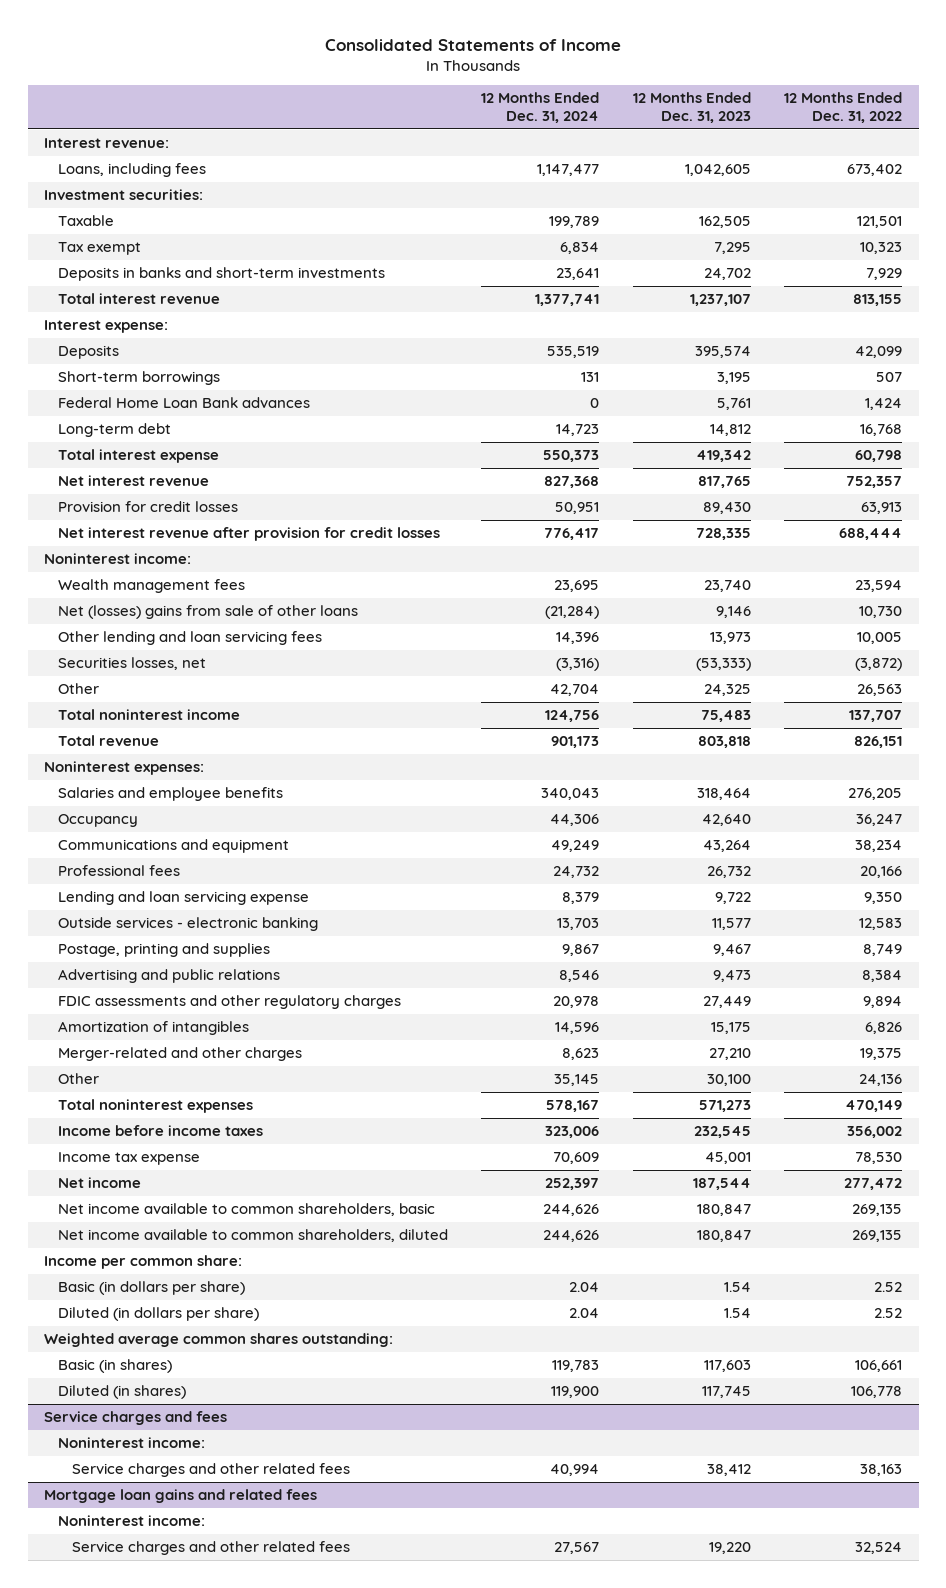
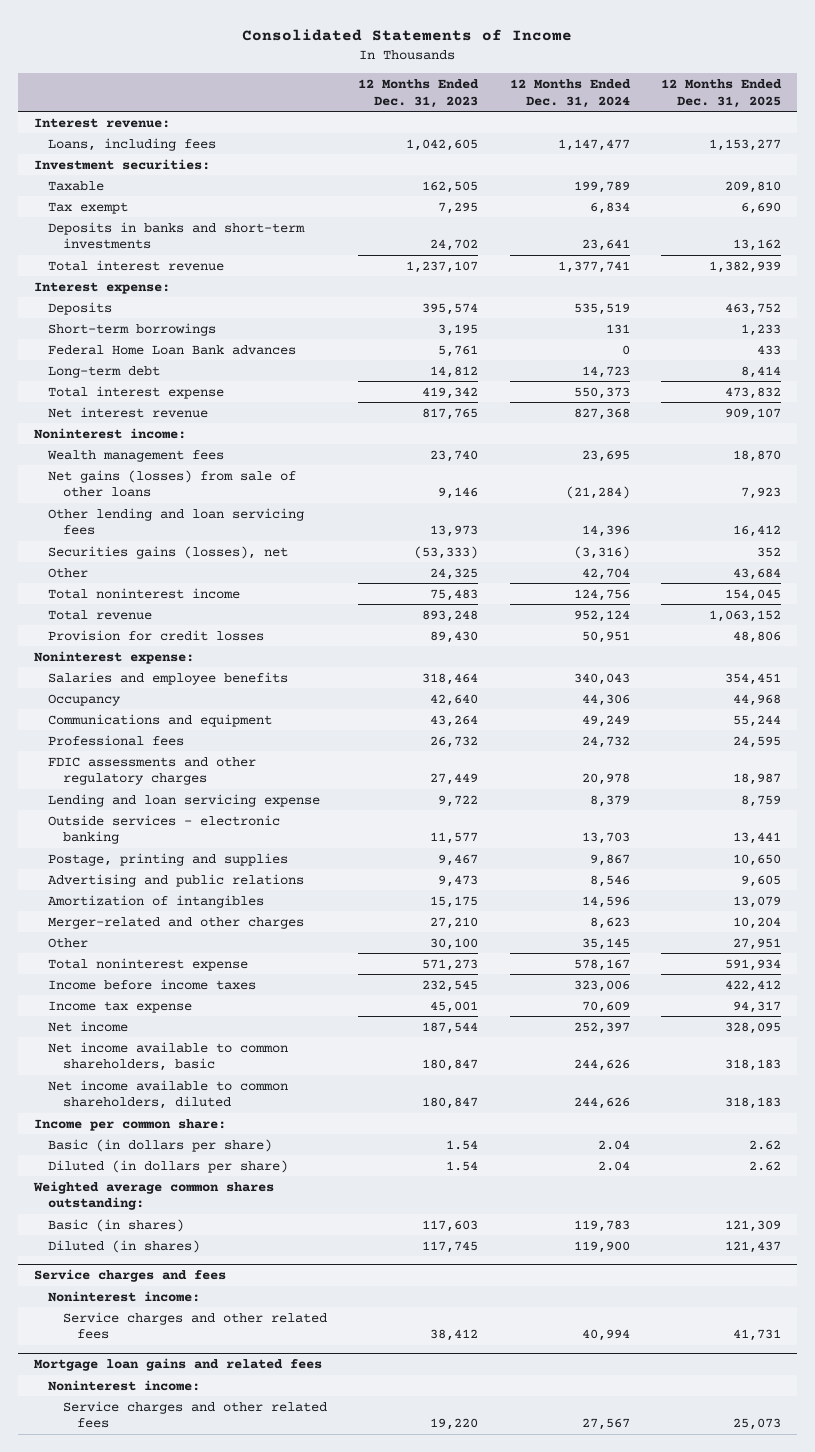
[783,92,902,124] 12 Months Ended Dec. 31, 2022 -> none
none -> [661,78,783,108] 12 Months Ended Dec. 31, 2025
[58,527,441,542] Net interest revenue after provision for credit losses -> none
[58,605,359,620] Net (losses) gains from sale of other loans -> [48,469,297,498] Net gains (losses) from sale of other loans
[58,657,207,671] Securities losses, net -> [48,545,289,559] Securities gains (losses), net
[551,736,600,749] 901,173 -> [573,609,630,622] 952,124
[697,736,751,749] 803,818 -> [422,609,479,622] 893,248
[58,501,239,513] Provision for credit losses -> [48,629,265,641] Provision for credit losses
[44,761,205,776] Noninterest expenses: -> [33,650,194,664] Noninterest expense:
[58,995,402,1010] FDIC assessments and other regulatory charges -> [48,756,257,786] FDIC assessments and other regulatory charges
[58,1099,254,1114] Total noninterest expenses -> [48,957,249,971] Total noninterest expense

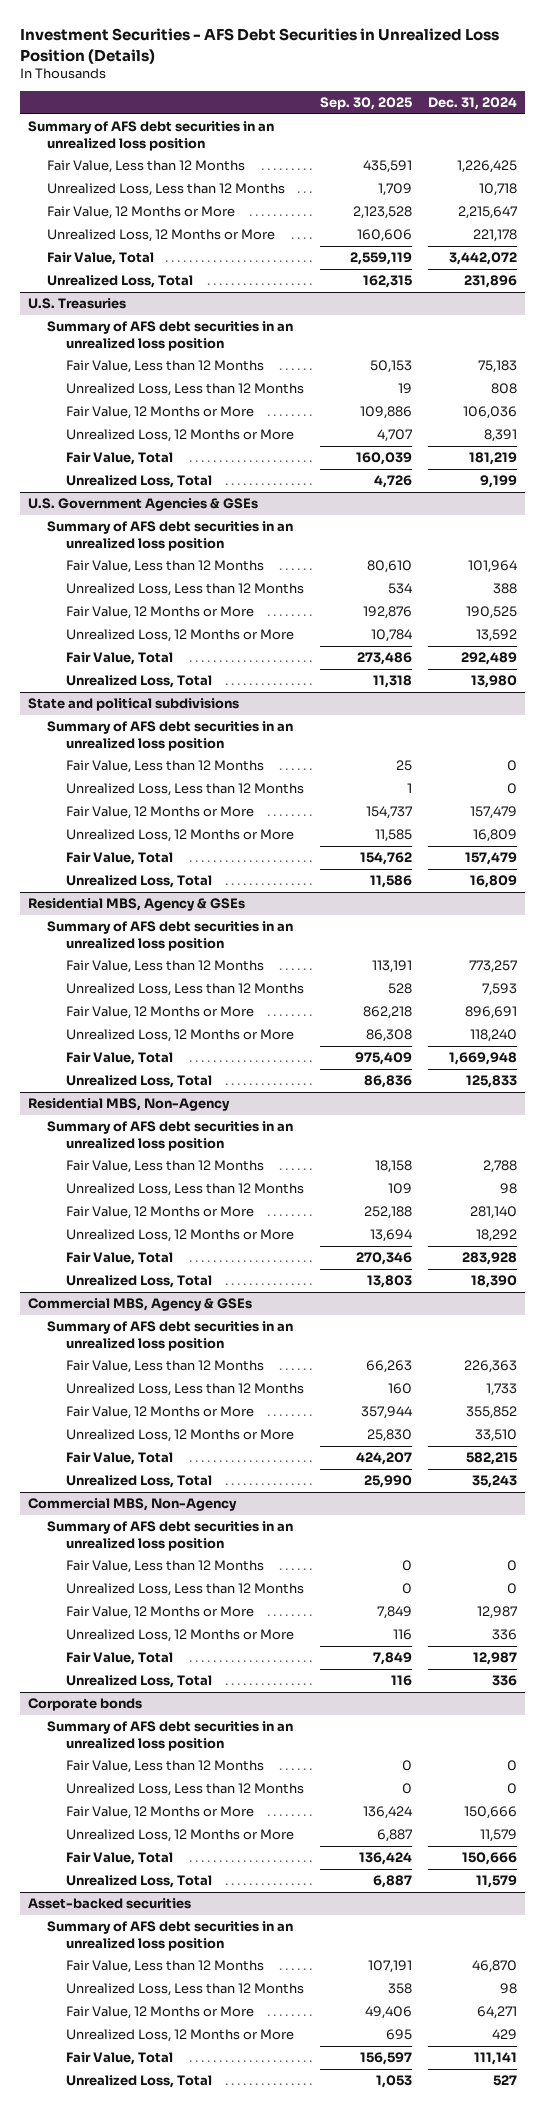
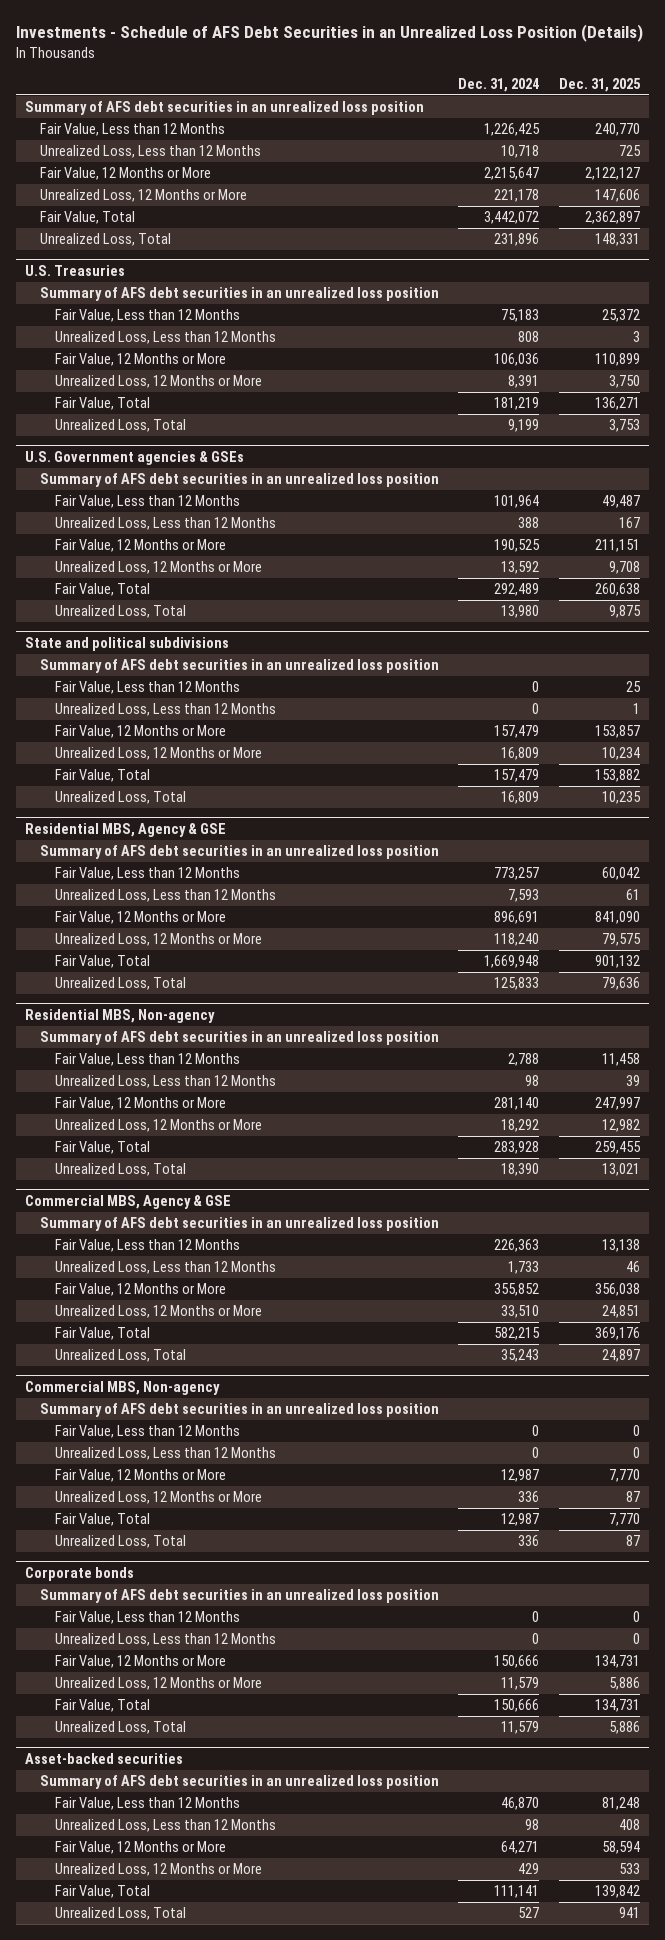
[20,28,500,64] Investment Securities - AFS Debt Securities in Unrealized Loss Position (Details) -> [15,24,643,43] Investments - Schedule of AFS Debt Securities in an Unrealized Loss Position (Details)
[319,97,412,111] Sep. 30, 2025 -> none
none -> [558,78,641,93] Dec. 31, 2025
[28,498,259,512] U.S. Government Agencies & GSEs -> [25,450,245,465] U.S. Government agencies & GSEs
[28,898,246,912] Residential MBS, Agency & GSEs -> [25,822,227,837] Residential MBS, Agency & GSE
[28,1098,231,1112] Residential MBS, Non-Agency -> [25,1008,216,1023] Residential MBS, Non-agency
[28,1298,253,1312] Commercial MBS, Agency & GSEs -> [25,1194,232,1209] Commercial MBS, Agency & GSE
[28,1498,238,1512] Commercial MBS, Non-Agency -> [25,1380,221,1395] Commercial MBS, Non-agency

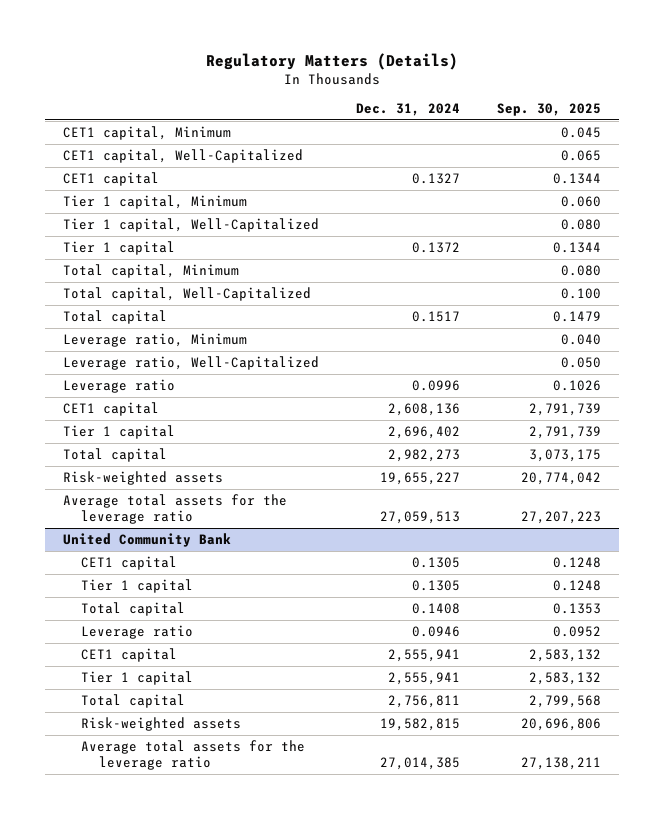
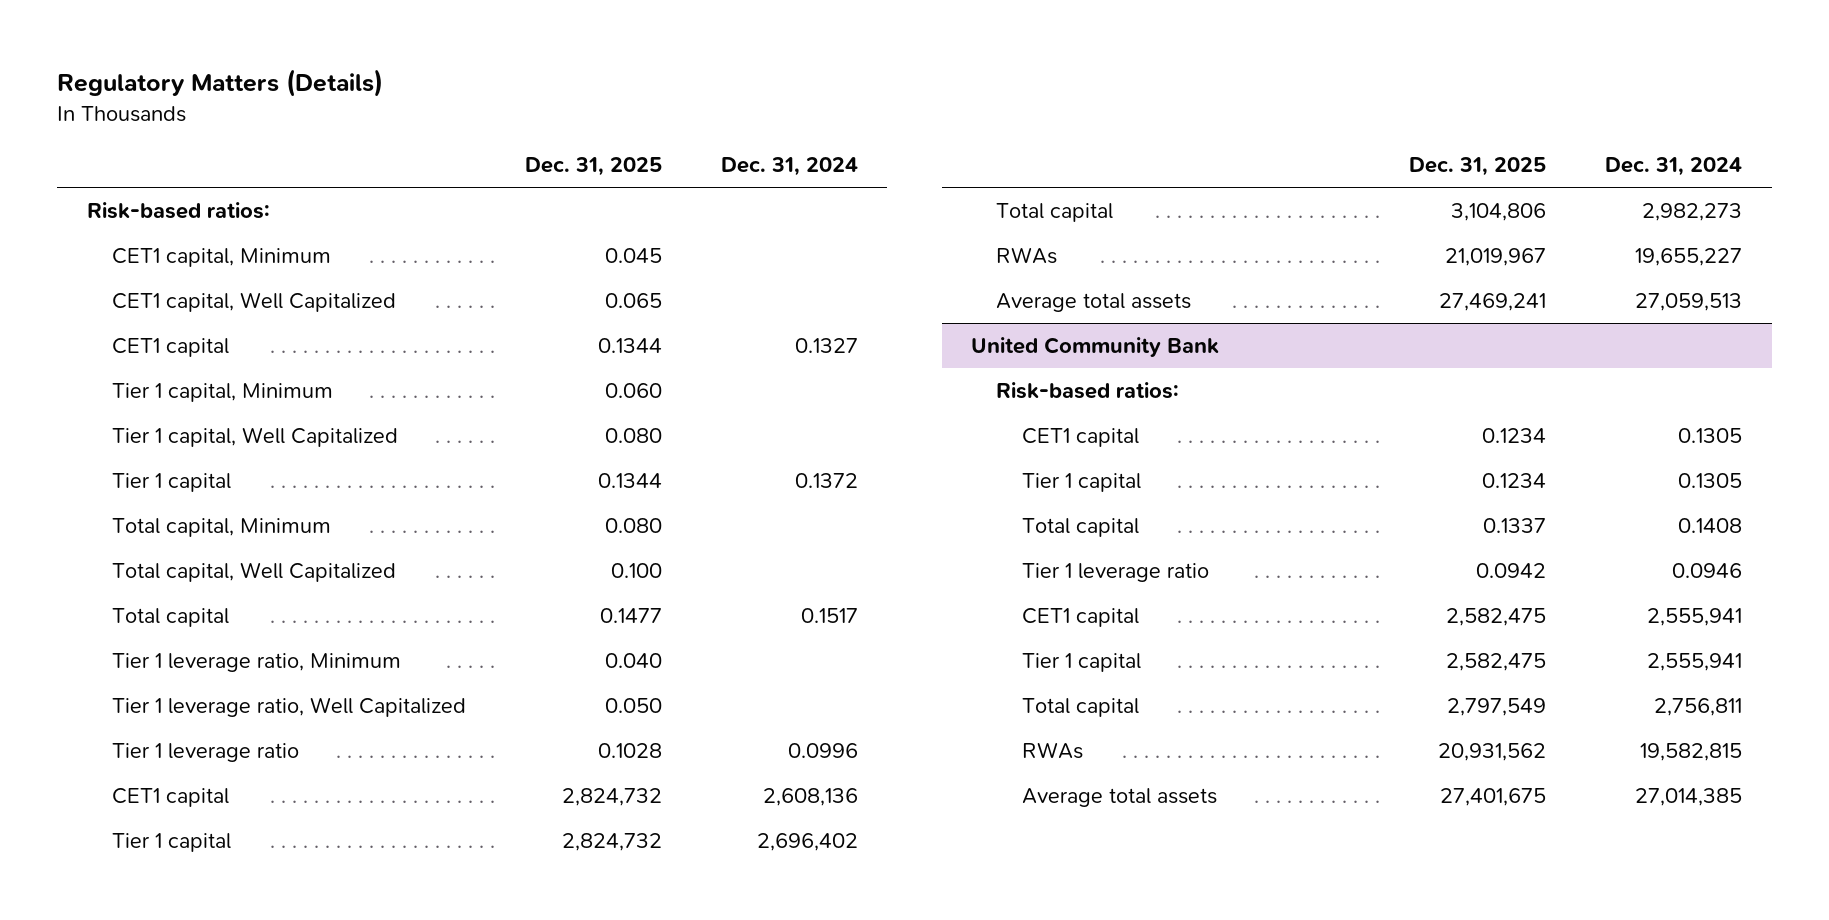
[496,102,601,116] Sep. 30, 2025 -> none
none -> [524,157,662,177] Dec. 31, 2025
none -> [86,201,270,219] Risk-based ratios:
[63,149,304,164] CET1 capital, Well-Capitalized -> [111,291,396,312] CET1 capital, Well Capitalized
[63,218,320,233] Tier 1 capital, Well-Capitalized -> [111,426,398,447] Tier 1 capital, Well Capitalized
[63,287,312,302] Total capital, Well-Capitalized -> [111,561,396,582] Total capital, Well Capitalized
[63,333,248,348] Leverage ratio, Minimum -> [111,652,401,672] Tier 1 leverage ratio, Minimum
[63,356,320,371] Leverage ratio, Well-Capitalized -> [111,696,466,717] Tier 1 leverage ratio, Well Capitalized
[63,379,176,394] Leverage ratio -> [111,742,299,762] Tier 1 leverage ratio
[63,471,224,486] Risk-weighted assets -> [996,246,1058,264] RWAs
[63,494,288,525] Average total assets for the leverage ratio -> [996,292,1192,312] Average total assets
none -> [996,381,1180,399] Risk-based ratios:
[80,625,193,640] Leverage ratio -> [1021,562,1209,582] Tier 1 leverage ratio
[80,717,241,732] Risk-weighted assets -> [1021,741,1083,759] RWAs
[80,740,305,771] Average total assets for the leverage ratio -> [1021,787,1217,807] Average total assets

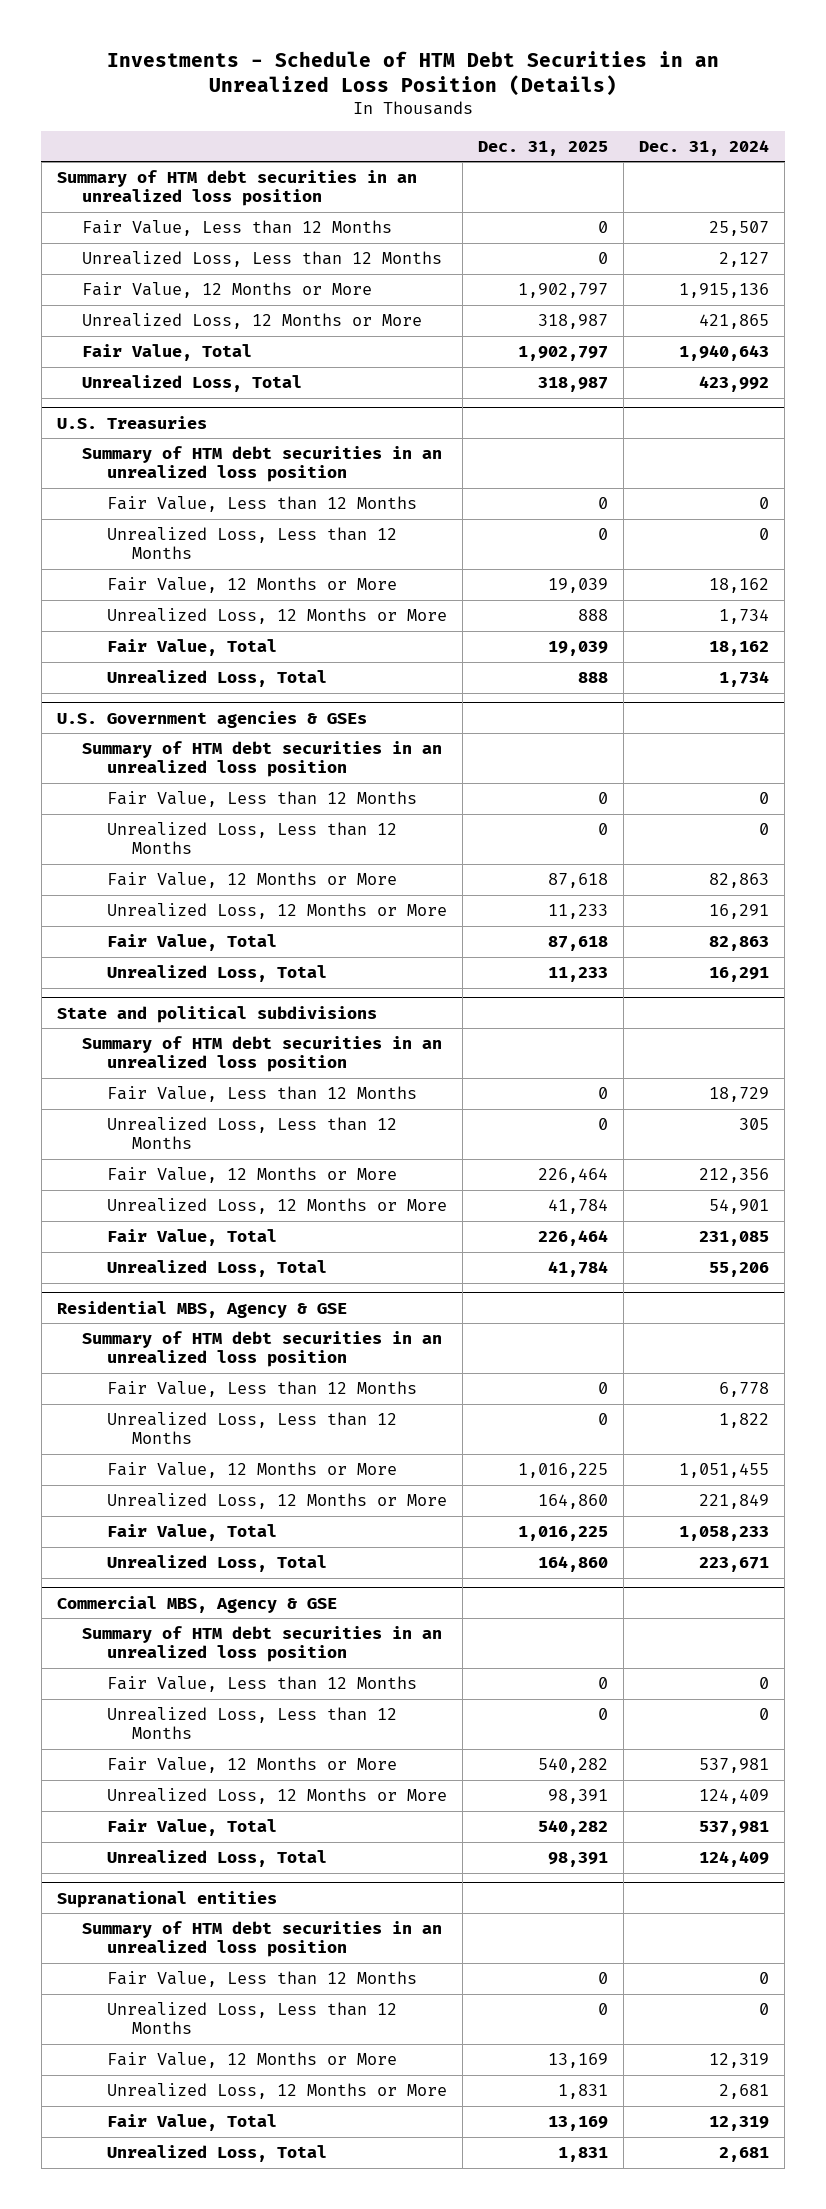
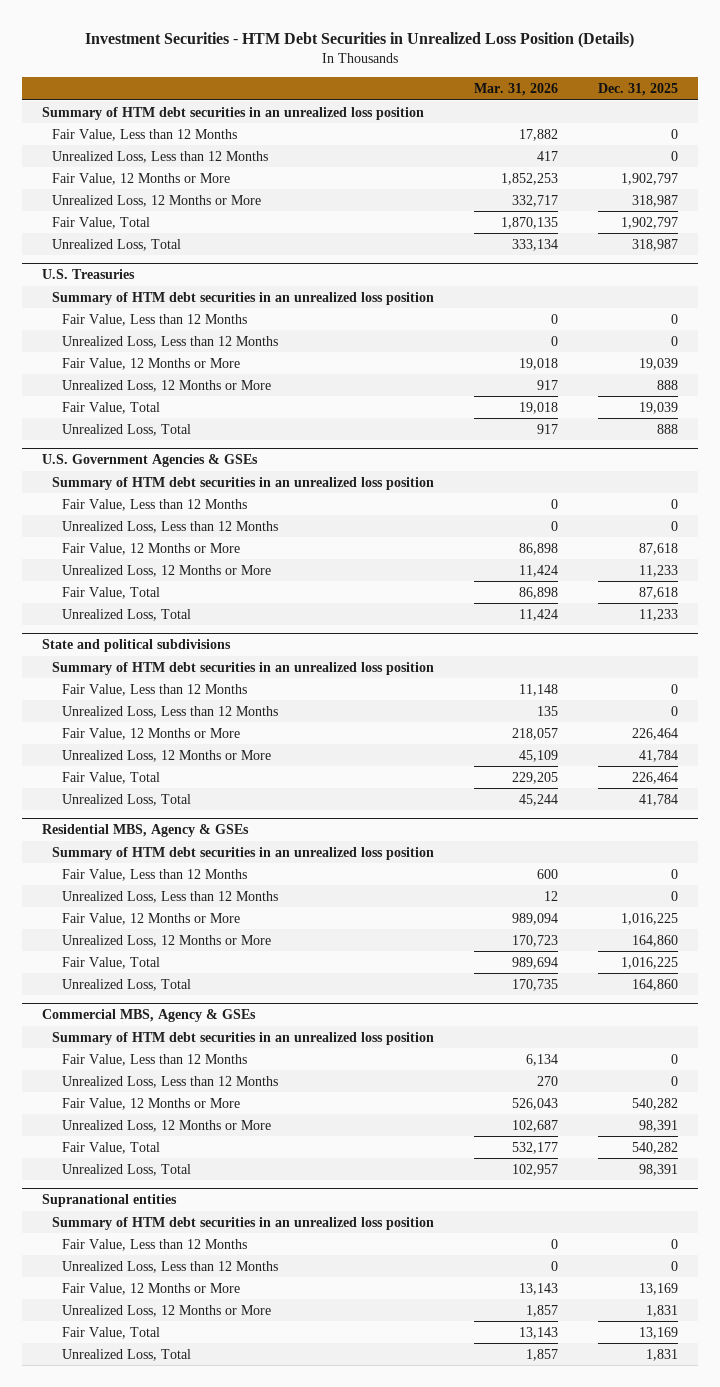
[107,50,720,97] Investments - Schedule of HTM Debt Securities in an Unrealized Loss Position (Details) -> [84,32,634,49] Investment Securities - HTM Debt Securities in Unrealized Loss Position (Details)
[639,139,770,156] Dec. 31, 2024 -> none
none -> [473,83,558,97] Mar. 31, 2026
[56,710,367,728] U.S. Government agencies & GSEs -> [42,454,259,468] U.S. Government Agencies & GSEs
[56,1300,347,1318] Residential MBS, Agency & GSE -> [42,824,250,838] Residential MBS, Agency & GSEs
[56,1595,337,1613] Commercial MBS, Agency & GSE -> [42,1009,257,1023] Commercial MBS, Agency & GSEs

